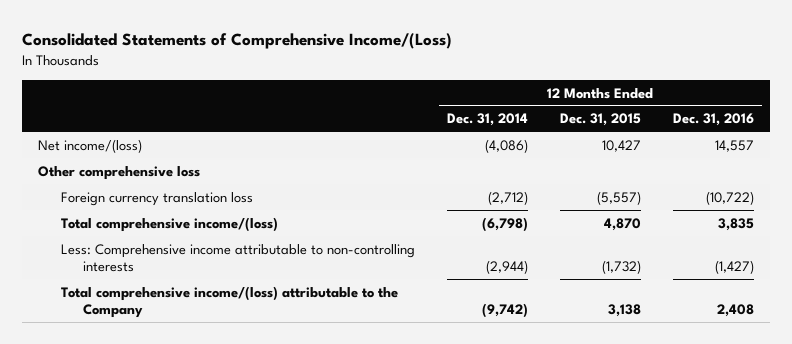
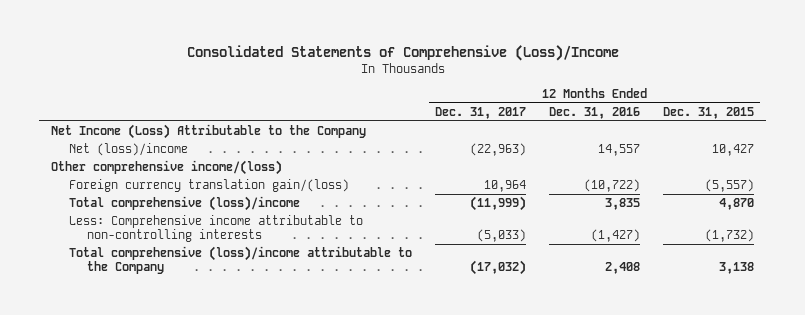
[22,33,453,50] Consolidated Statements of Comprehensive Income/(Loss) -> [186,45,619,62] Consolidated Statements of Comprehensive (Loss)/Income
[446,113,528,127] Dec. 31, 2014 -> none
none -> [435,107,527,120] Dec. 31, 2017
none -> [50,124,366,140] Net Income (Loss) Attributable to the Company
[38,138,143,153] Net income/(loss) -> [69,143,189,157] Net (loss)/income
[38,165,201,180] Other comprehensive loss -> [50,160,282,176] Other comprehensive income/(loss)
[60,191,253,206] Foreign currency translation loss -> [69,179,350,193] Foreign currency translation gain/(loss)
[60,216,278,232] Total comprehensive income/(loss) -> [69,196,301,212] Total comprehensive (loss)/income
[60,285,398,319] Total comprehensive income/(loss) attributable to the Company -> [69,246,413,275] Total comprehensive (loss)/income attributable to the Company

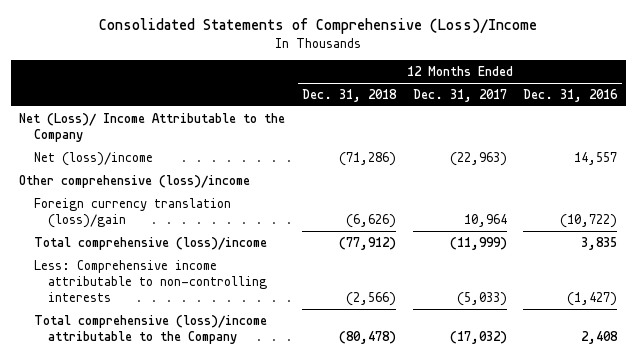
[663,107,755,120] Dec. 31, 2015 -> none
none -> [301,88,397,102] Dec. 31, 2018
[50,124,366,140] Net Income (Loss) Attributable to the Company -> [18,112,285,143] Net (Loss)/ Income Attributable to the Company
[50,160,282,176] Other comprehensive income/(loss) -> [18,174,250,188] Other comprehensive (loss)/income
[69,179,350,193] Foreign currency translation gain/(loss) -> [33,197,231,229] Foreign currency translation (loss)/gain

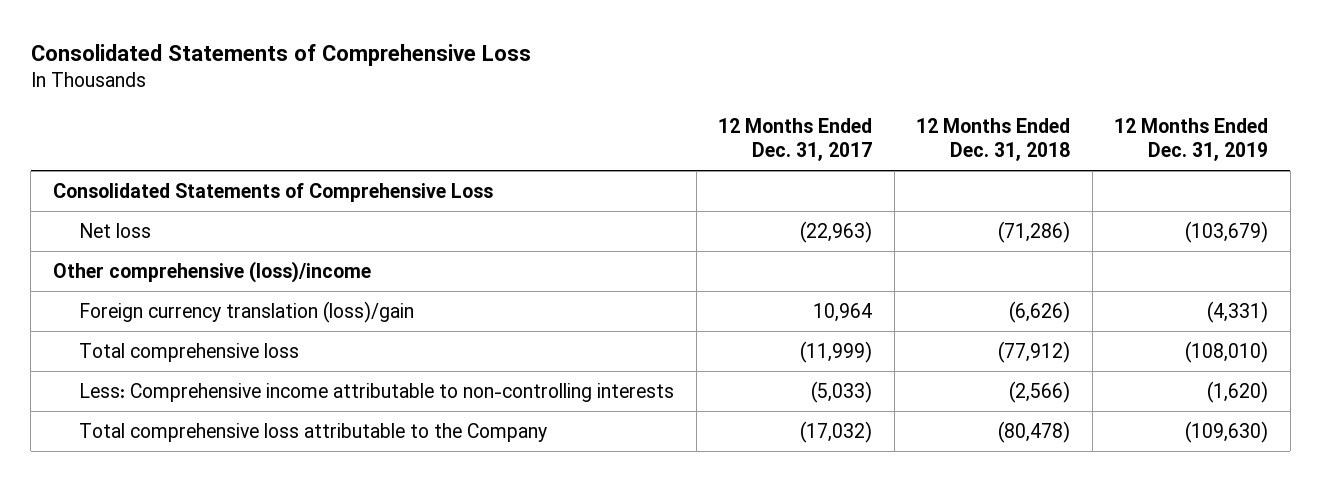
[99,18,538,35] Consolidated Statements of Comprehensive (Loss)/Income -> [30,43,531,66] Consolidated Statements of Comprehensive Loss
[523,88,619,102] Dec. 31, 2016 -> none
none -> [1114,118,1269,162] 12 Months Ended Dec. 31, 2019
[18,112,285,143] Net (Loss)/ Income Attributable to the Company -> none
none -> [52,182,493,202] Consolidated Statements of Comprehensive Loss
[33,151,153,166] Net (loss)/income -> [79,222,152,238] Net loss
[33,236,267,250] Total comprehensive (loss)/income -> [79,342,300,362] Total comprehensive loss
[33,314,267,345] Total comprehensive (loss)/income attributable to the Company -> [79,422,548,442] Total comprehensive loss attributable to the Company

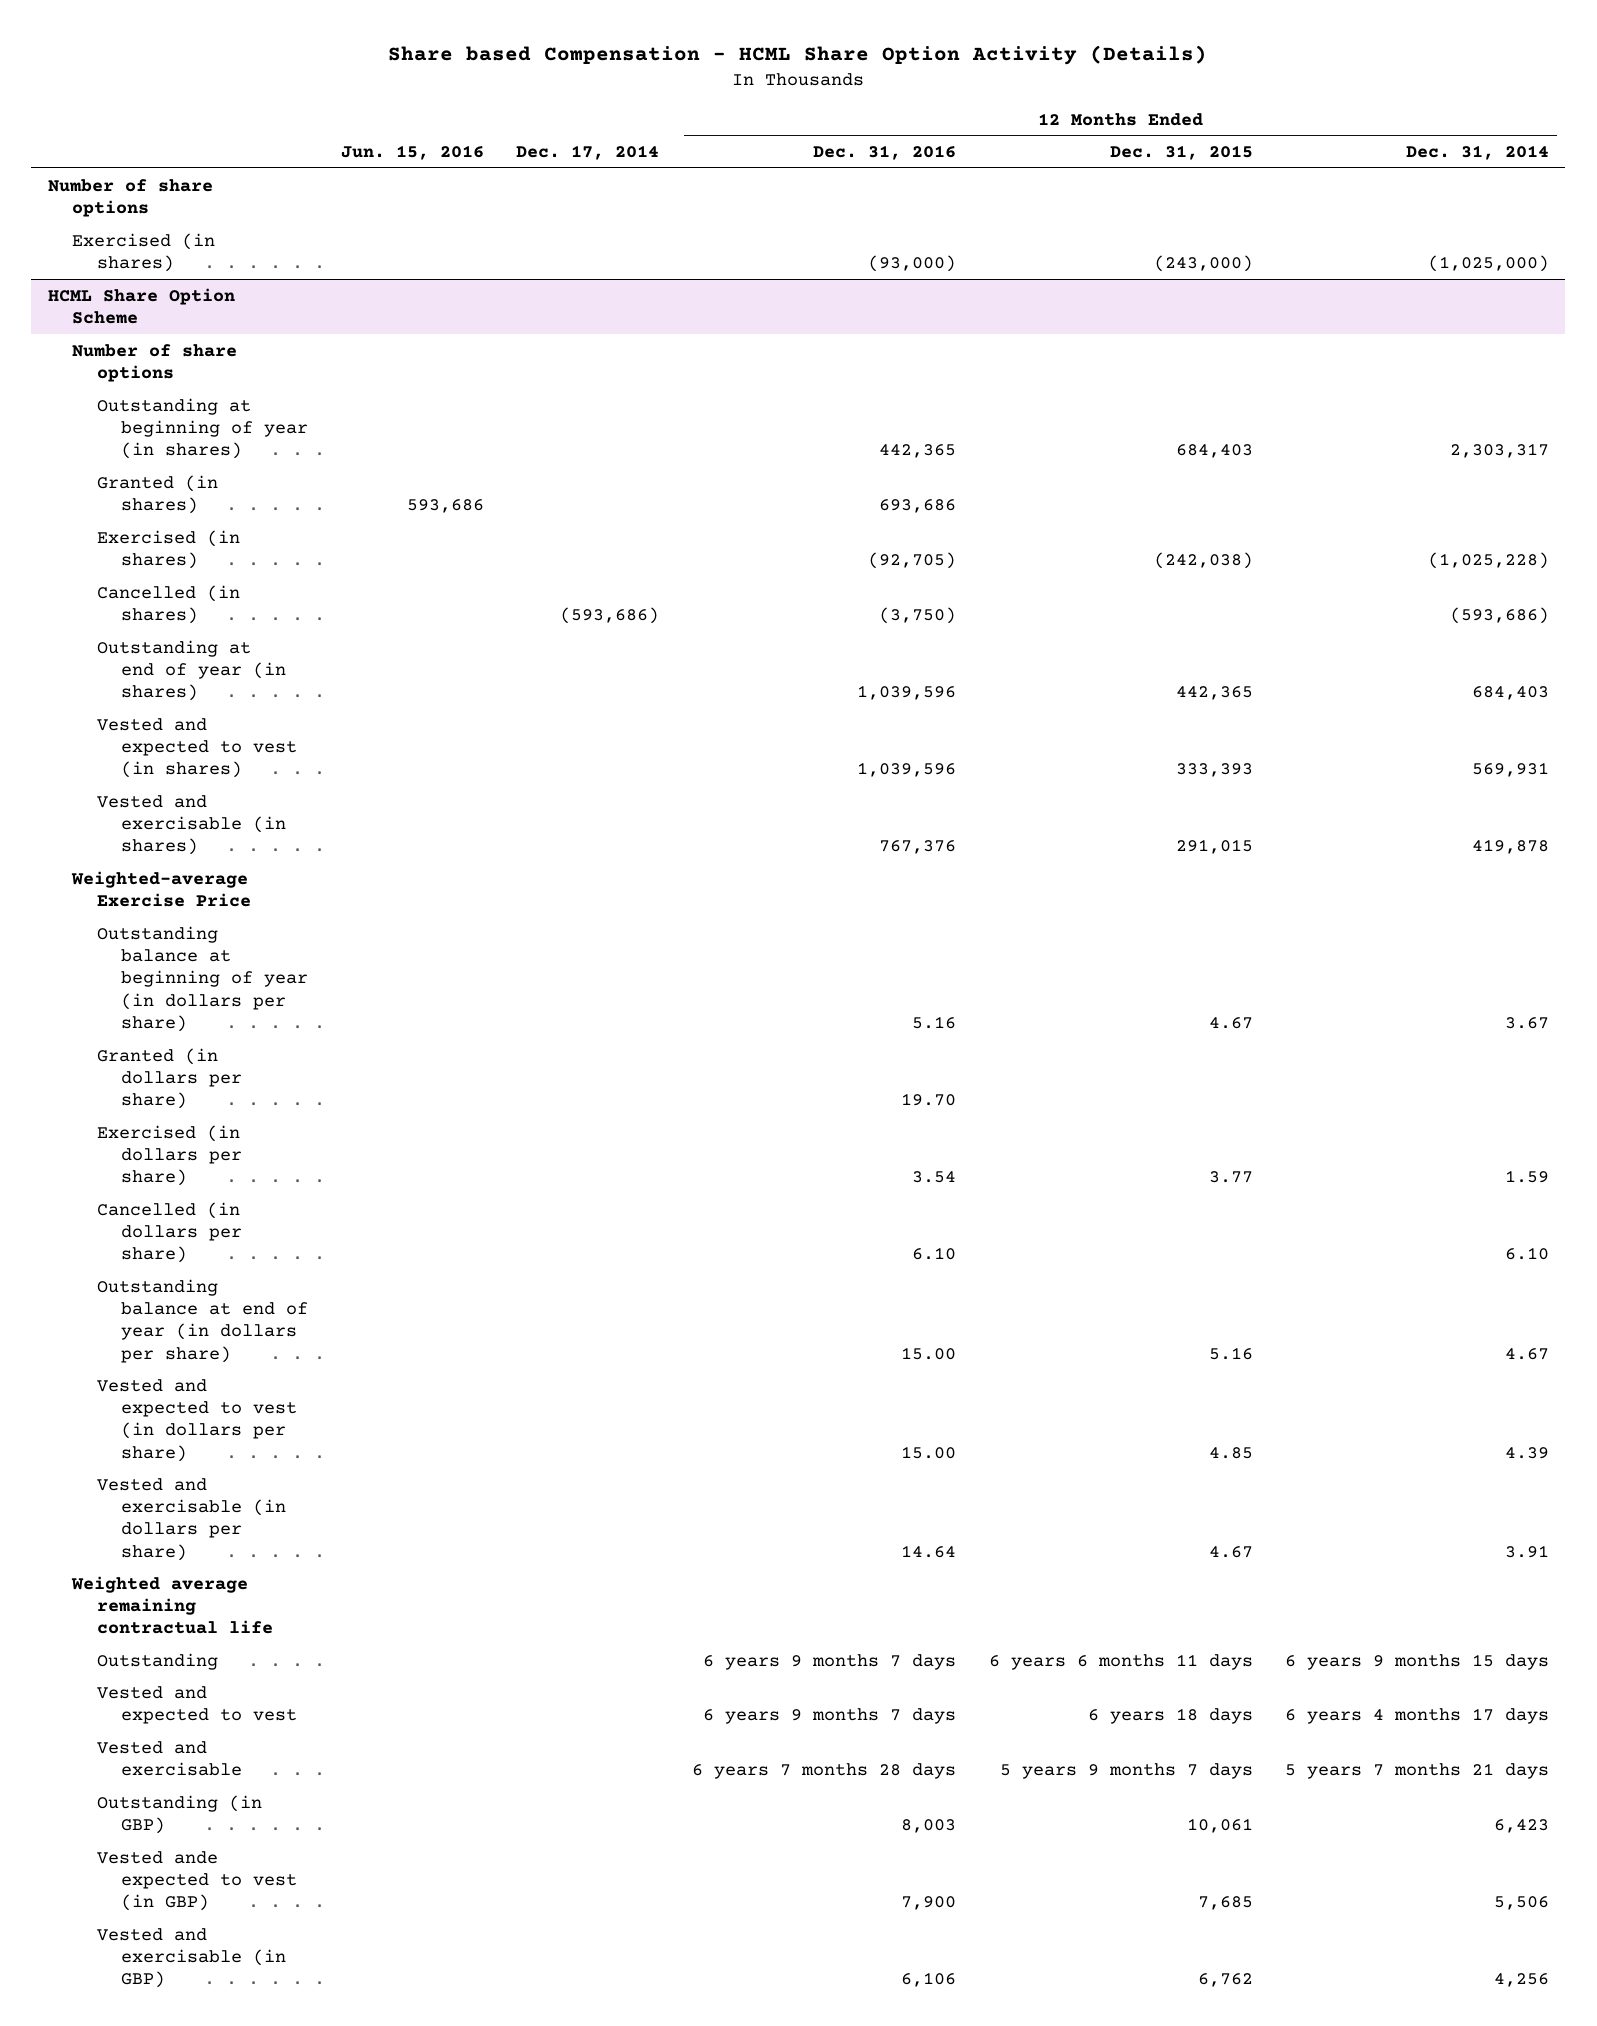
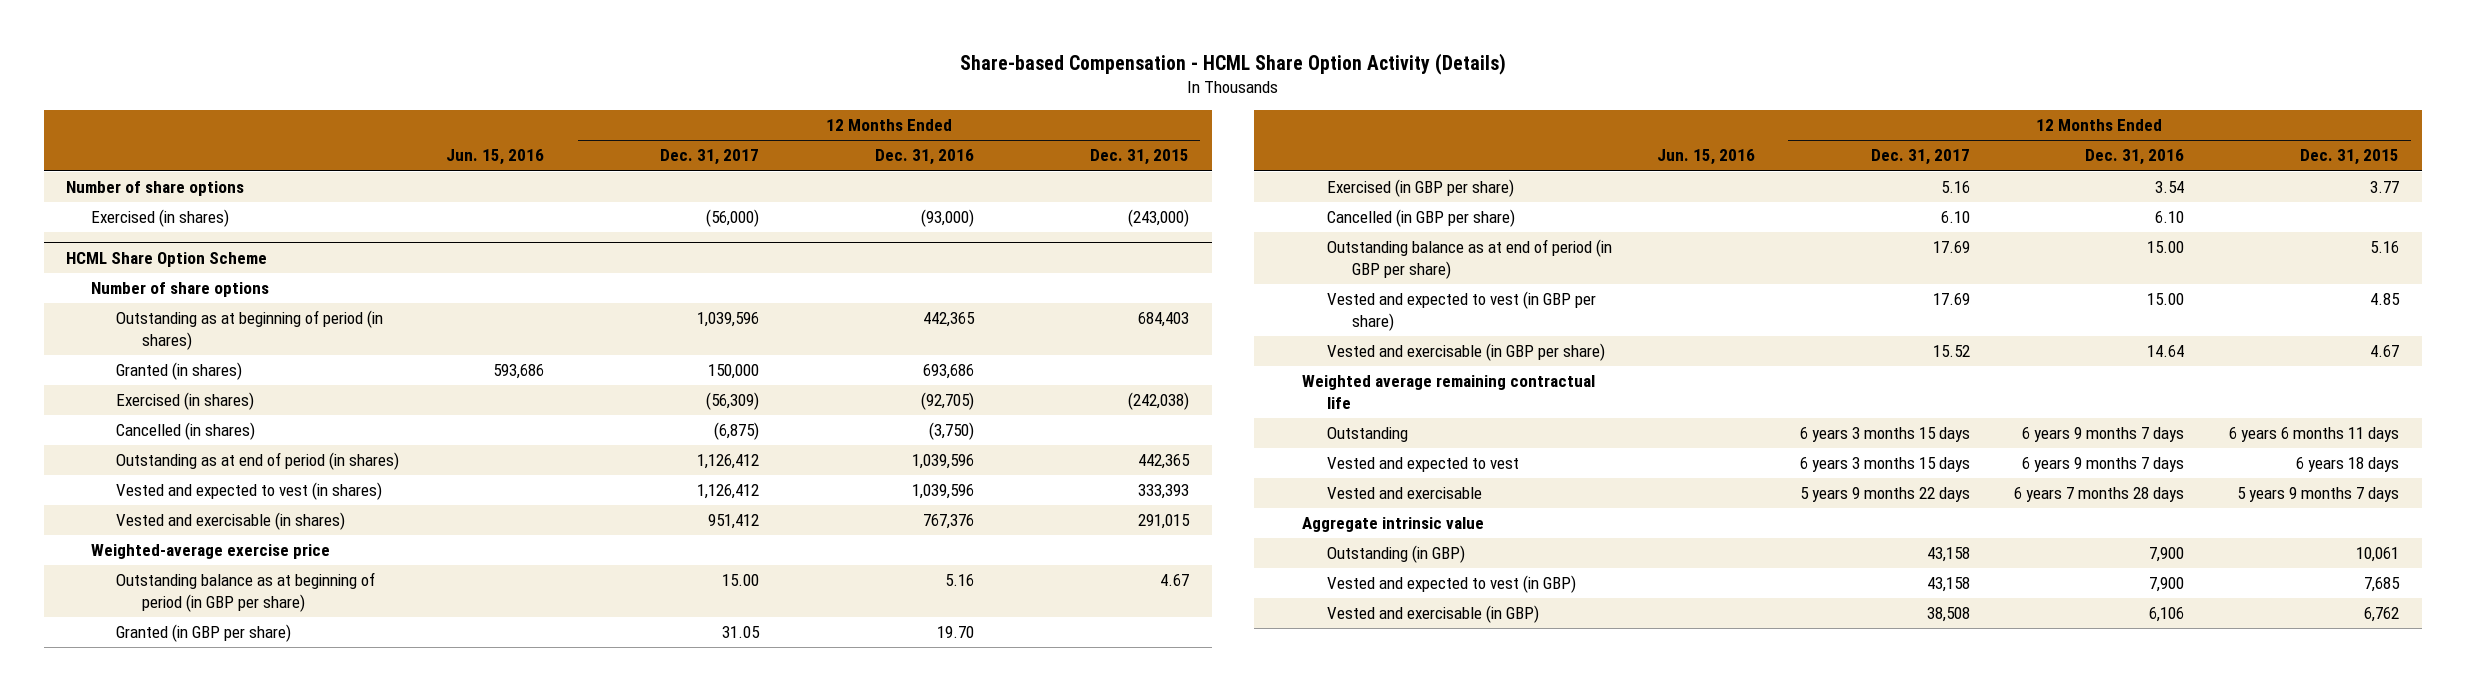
[388,44,1208,65] Share based Compensation - HCML Share Option Activity (Details) -> [959,52,1506,75] Share-based Compensation - HCML Share Option Activity (Details)
[516,145,660,161] Dec. 17, 2014 -> none
[1406,145,1550,161] Dec. 31, 2014 -> none
none -> [660,149,760,166] Dec. 31, 2017
[96,397,309,460] Outstanding at beginning of year (in shares) -> [116,310,384,350] Outstanding as at beginning of period (in shares)
[96,639,287,702] Outstanding at end of year (in shares) -> [116,452,400,471] Outstanding as at end of period (in shares)
[71,870,251,907] Weighted-average Exercise Price -> [91,544,331,560] Weighted-average exercise price
[96,925,309,1032] Outstanding balance at beginning of year (in dollars per share) -> [116,572,376,612] Outstanding balance as at beginning of period (in GBP per share)
[96,1047,243,1110] Granted (in dollars per share) -> [116,624,292,643] Granted (in GBP per share)
[96,1124,243,1187] Exercised (in dollars per share) -> [1326,179,1514,198] Exercised (in GBP per share)
[96,1201,243,1264] Cancelled (in dollars per share) -> [1326,209,1515,228] Cancelled (in GBP per share)
[96,1278,309,1363] Outstanding balance at end of year (in dollars per share) -> [1326,239,1612,279] Outstanding balance as at end of period (in GBP per share)
[96,1378,298,1462] Vested and expected to vest (in dollars per share) -> [1326,291,1596,331] Vested and expected to vest (in GBP per share)
[96,1477,287,1561] Vested and exercisable (in dollars per share) -> [1326,343,1605,362] Vested and exercisable (in GBP per share)
none -> [1301,517,1484,533] Aggregate intrinsic value
[901,1818,957,1833] 8,003 -> [2149,547,2185,563] 7,900
[96,1850,298,1912] Vested ande expected to vest (in GBP) -> [1326,575,1576,594] Vested and expected to vest (in GBP)

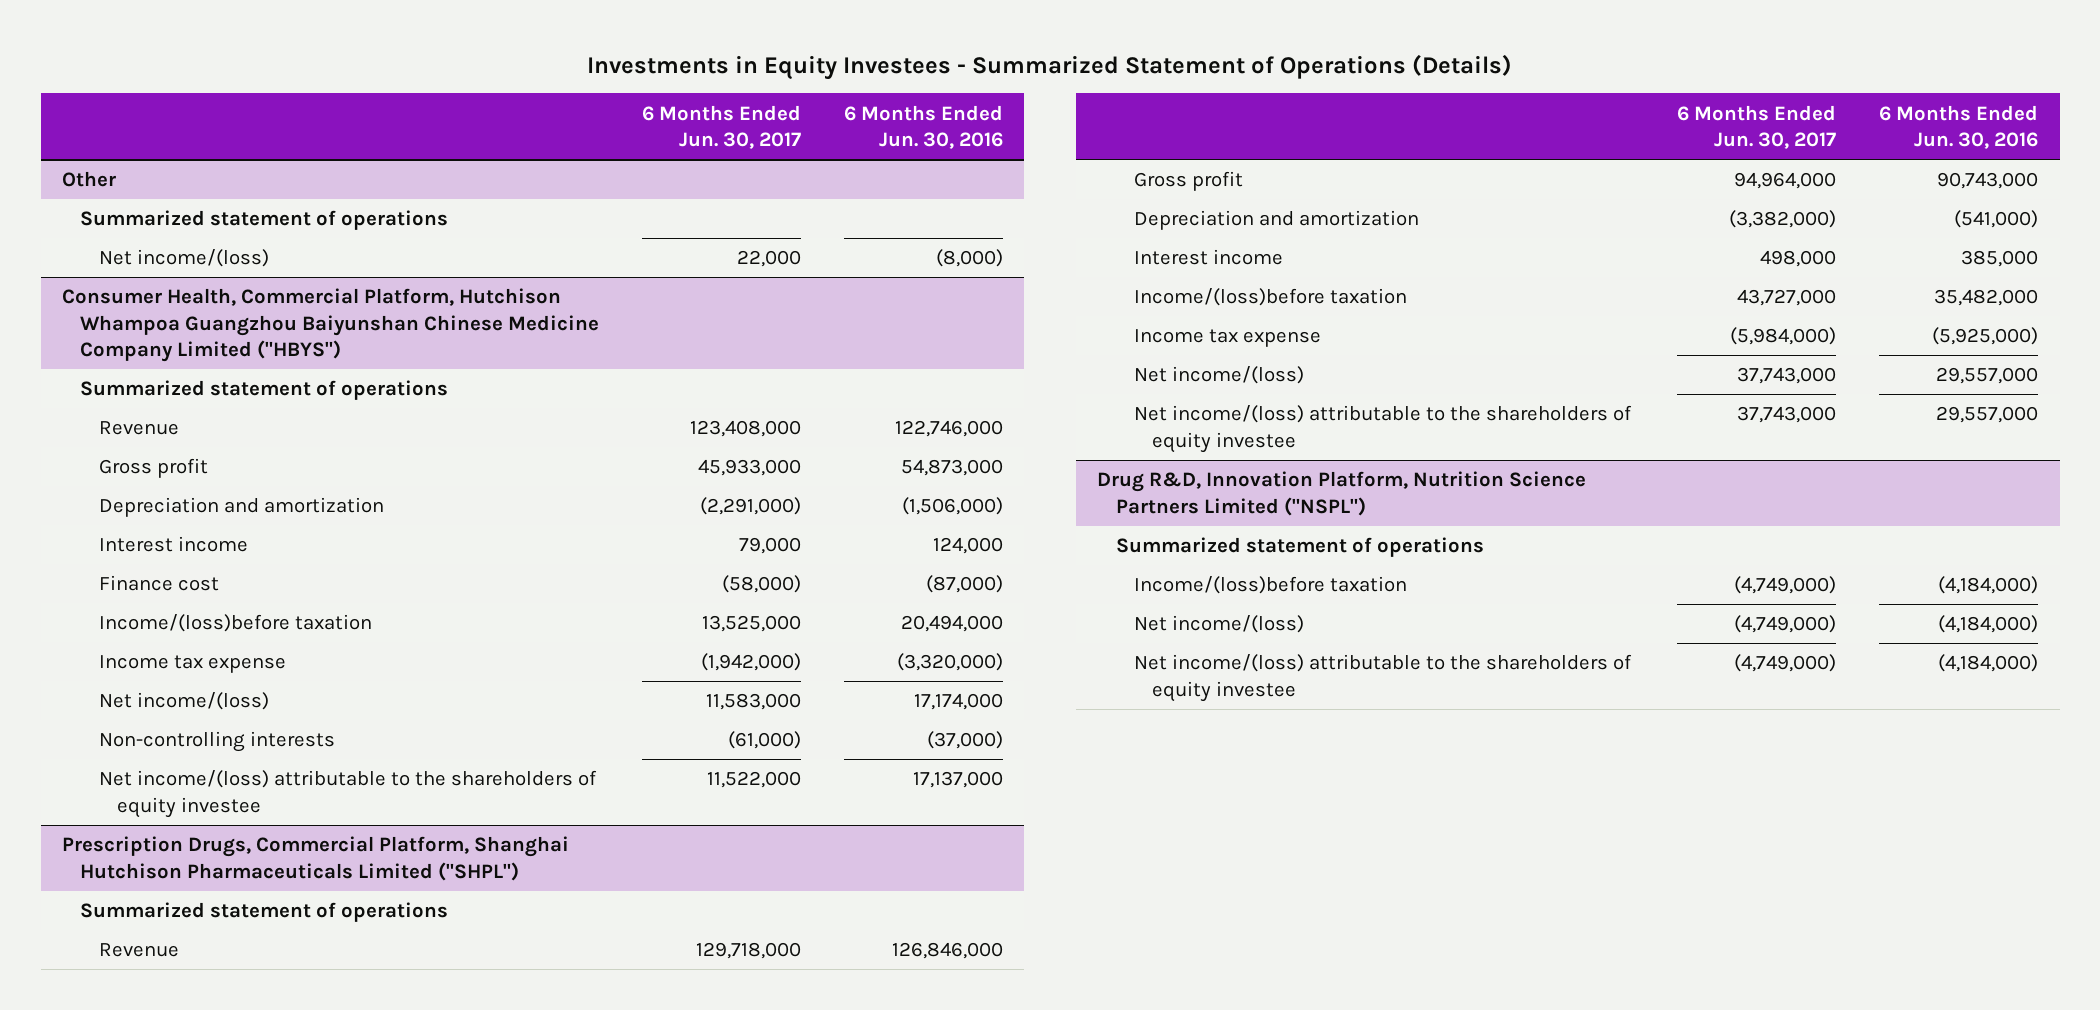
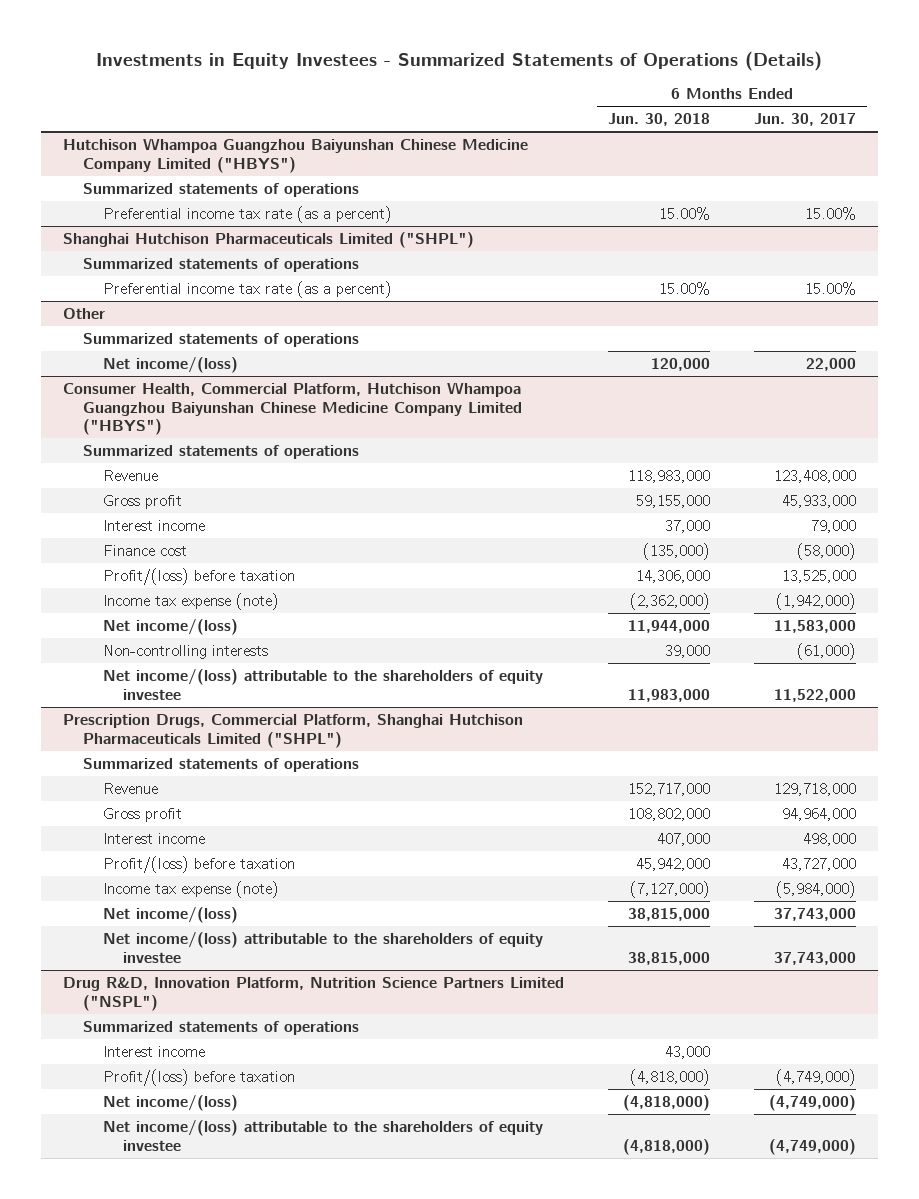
[587,53,1513,80] Investments in Equity Investees - Summarized Statement of Operations (Details) -> [96,50,823,71] Investments in Equity Investees - Summarized Statements of Operations (Details)
[843,104,1003,149] 6 Months Ended Jun. 30, 2016 -> none
none -> [607,113,710,127] Jun. 30, 2018
none -> [62,137,528,173] Hutchison Whampoa Guangzhou Baiyunshan Chinese Medicine Company Limited ("HBYS")
none -> [82,182,359,197] Summarized statements of operations
none -> [102,205,392,223] Preferential income tax rate (as a percent)
none -> [62,231,474,248] Shanghai Hutchison Pharmaceuticals Limited ("SHPL")
none -> [82,257,359,272] Summarized statements of operations
none -> [102,280,392,298] Preferential income tax rate (as a percent)
[80,210,449,231] Summarized statement of operations -> [82,332,359,347] Summarized statements of operations
[80,380,449,401] Summarized statement of operations -> [82,444,359,459] Summarized statements of operations
[98,497,384,518] Depreciation and amortization -> none
[98,614,372,633] Income/(loss)before taxation -> [102,567,295,585] Profit/(loss) before taxation
[98,655,286,674] Income tax expense -> [102,592,279,610] Income tax expense (note)
[80,902,449,923] Summarized statement of operations -> [82,757,359,772] Summarized statements of operations
[1134,210,1420,231] Depreciation and amortization -> none
[1134,288,1408,307] Income/(loss)before taxation -> [102,855,295,873] Profit/(loss) before taxation
[1134,329,1322,348] Income tax expense -> [102,880,279,898] Income tax expense (note)
[1115,537,1484,558] Summarized statement of operations -> [82,1020,359,1035] Summarized statements of operations
none -> [102,1045,205,1057] Interest income
[1134,576,1408,595] Income/(loss)before taxation -> [102,1068,295,1086] Profit/(loss) before taxation

